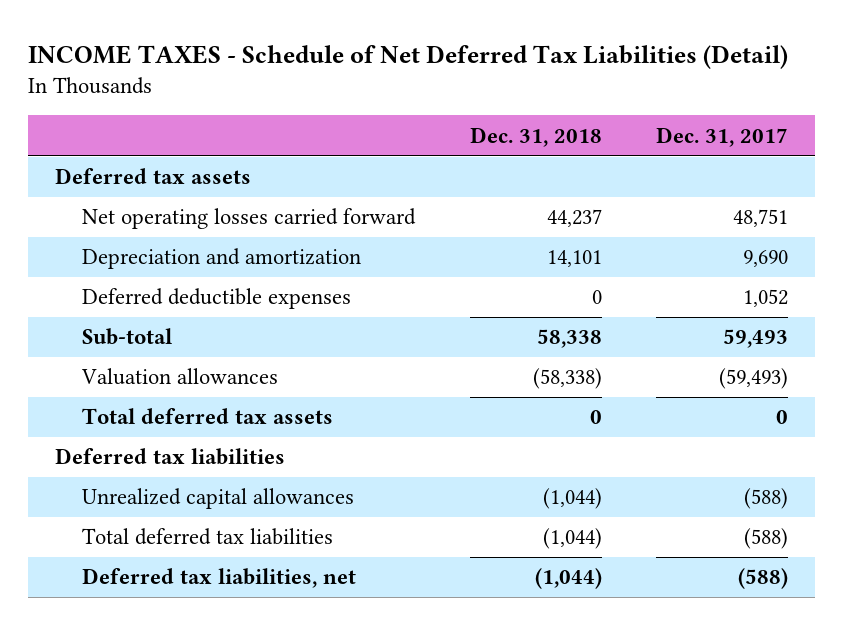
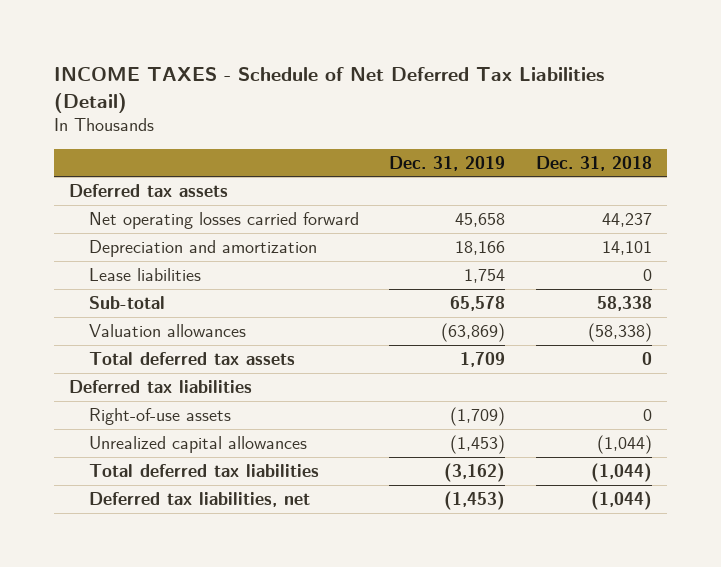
[656,126,789,147] Dec. 31, 2017 -> none
none -> [389,155,506,171] Dec. 31, 2019
[82,288,352,310] Deferred deductible expenses -> none
none -> [88,267,201,281] Lease liabilities
none -> [88,407,231,425] Right-of-use assets

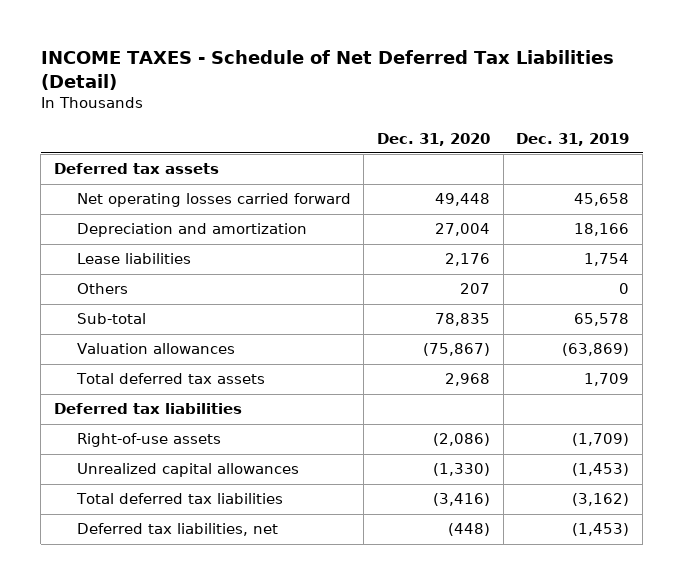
[535,155,652,171] Dec. 31, 2018 -> none
none -> [377,132,491,146] Dec. 31, 2020
none -> [76,283,128,295] Others

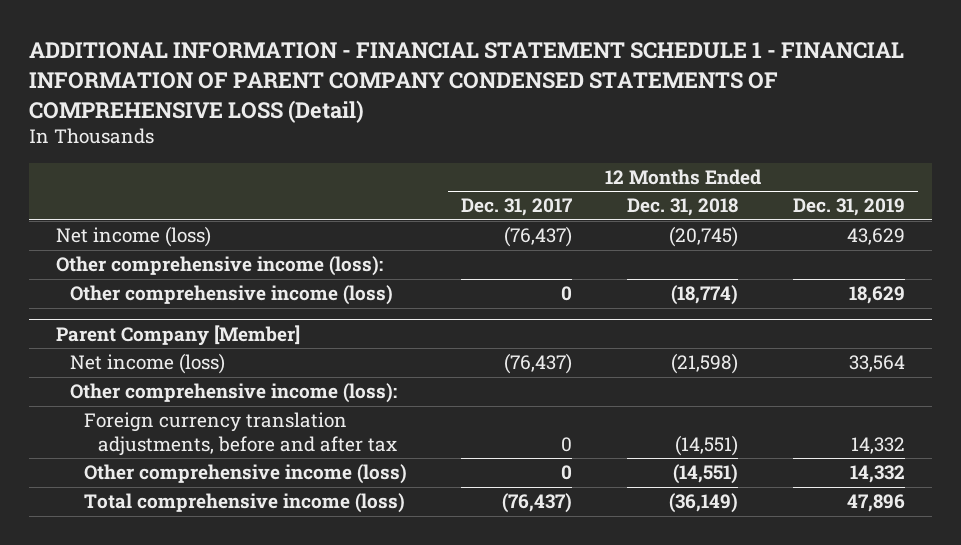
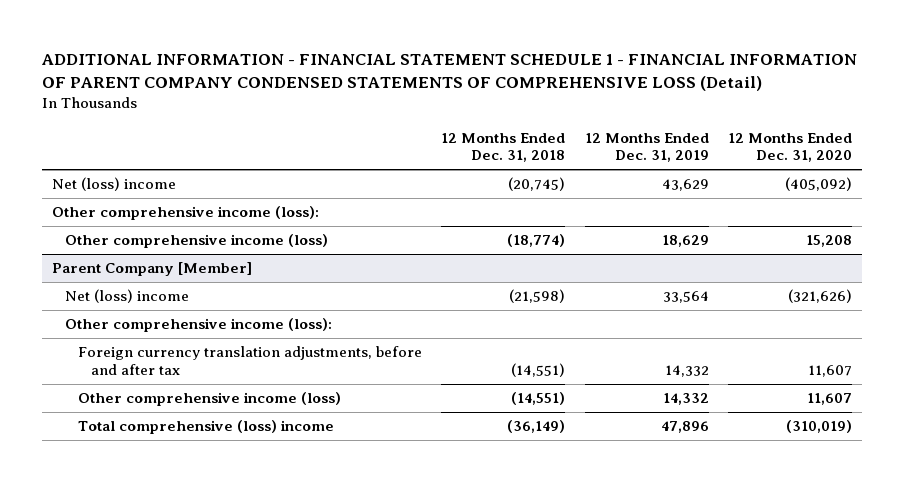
[461,198,573,217] Dec. 31, 2017 -> none
none -> [728,132,853,163] 12 Months Ended Dec. 31, 2020
[55,226,211,248] Net income (loss) -> [51,177,176,192] Net (loss) income
[69,353,225,375] Net income (loss) -> [64,289,189,304] Net (loss) income
[83,493,405,514] Total comprehensive income (loss) -> [77,420,334,435] Total comprehensive (loss) income

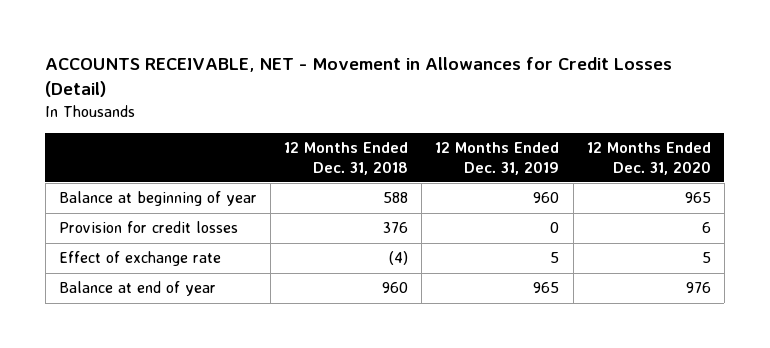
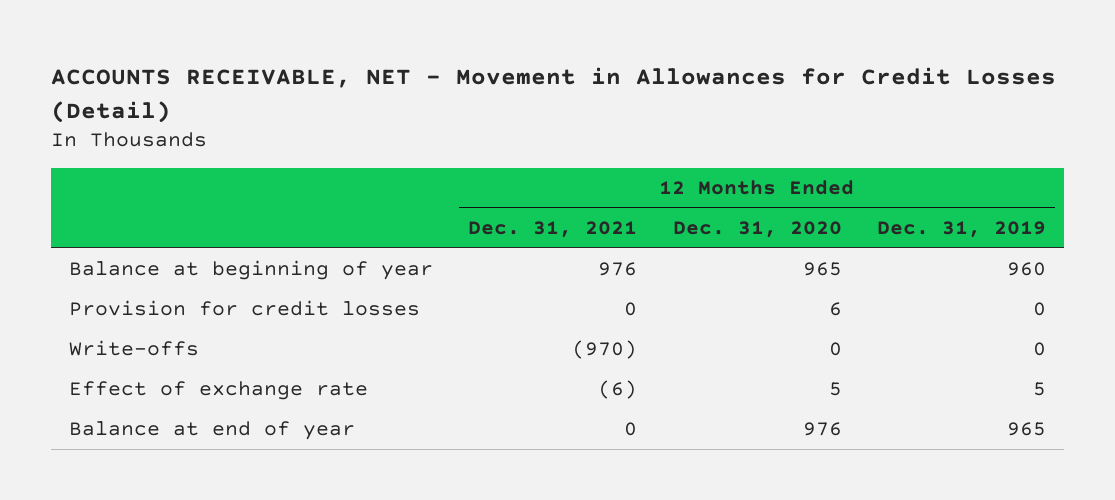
[284,141,409,175] 12 Months Ended Dec. 31, 2018 -> none
none -> [468,221,638,239] Dec. 31, 2021
none -> [68,340,199,357] Write-offs

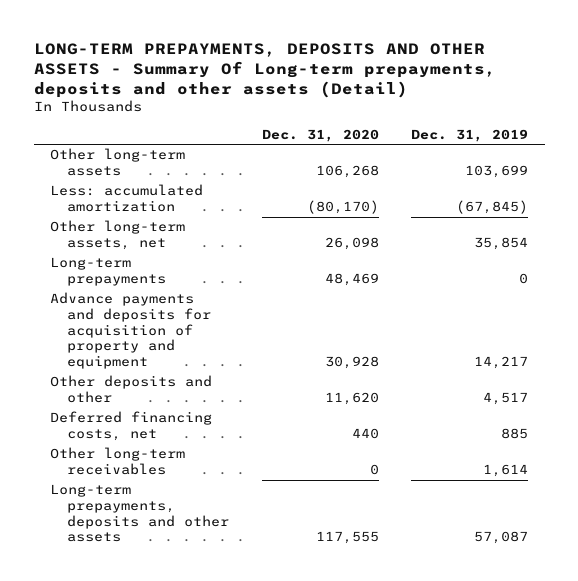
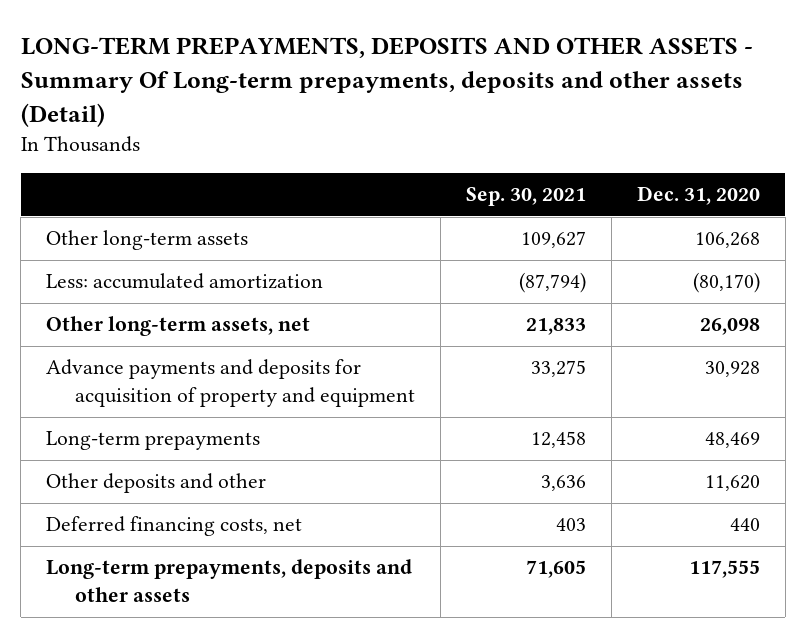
[411,128,529,142] Dec. 31, 2019 -> none
none -> [465,187,586,207] Sep. 30, 2021
[49,257,167,287] Long-term prepayments -> [46,431,261,451] Long-term prepayments
[49,447,185,476] Other long-term receivables -> none

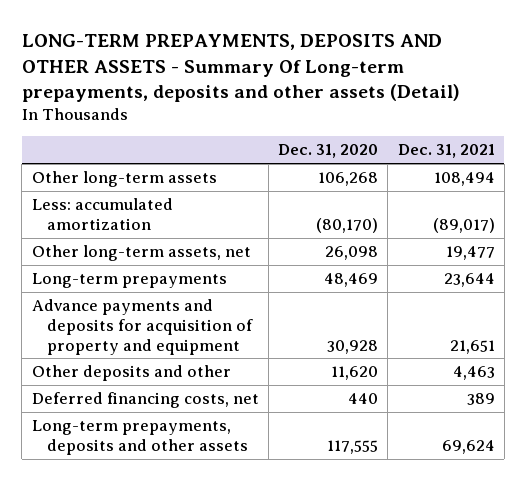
[465,187,586,207] Sep. 30, 2021 -> none
none -> [397,144,495,159] Dec. 31, 2021
[46,359,415,408] Advance payments and deposits for acquisition of property and equipment -> [31,299,253,355] Advance payments and deposits for acquisition of property and equipment

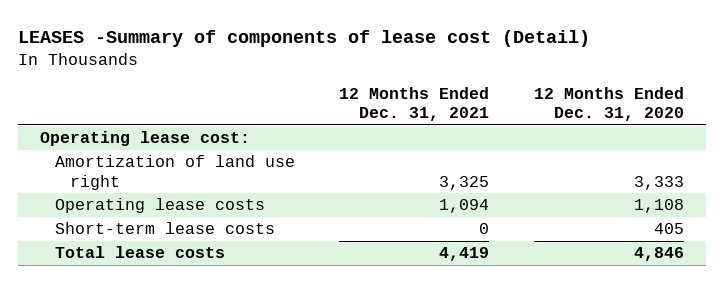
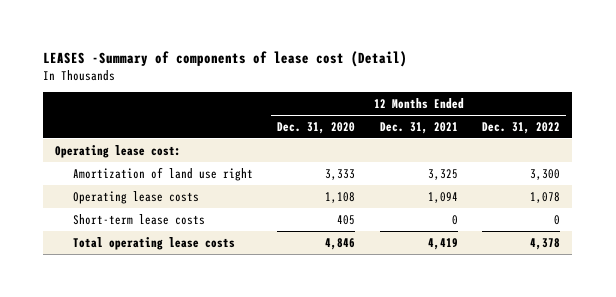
none -> [482,122,561,135] Dec. 31, 2022
[54,246,225,259] Total lease costs -> [73,236,236,250] Total operating lease costs

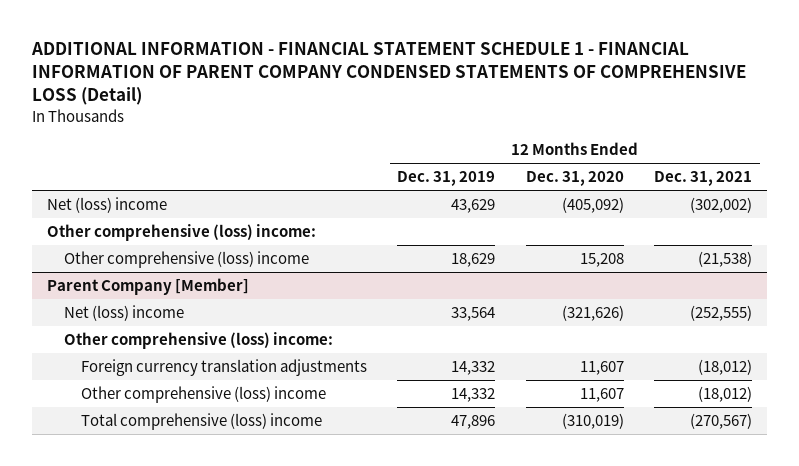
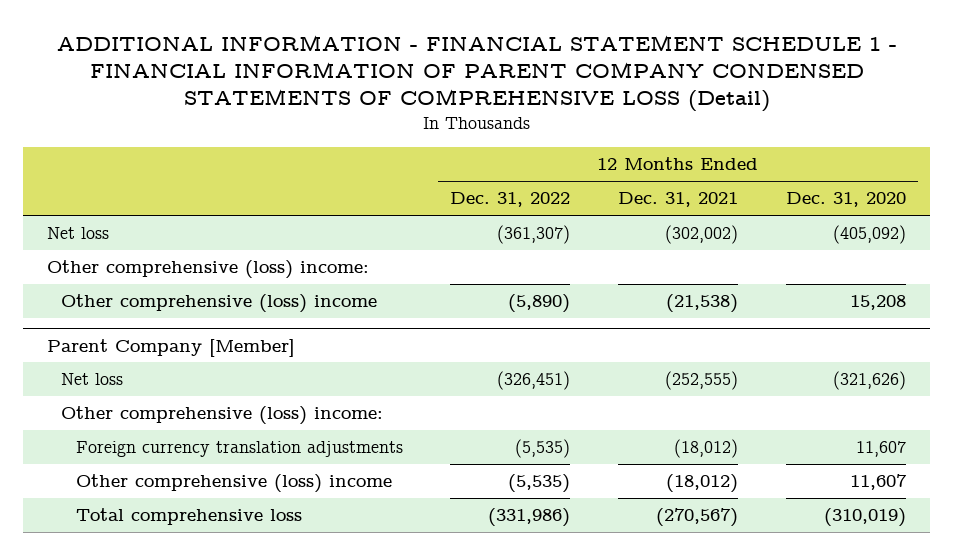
[397,171,496,187] Dec. 31, 2019 -> none
none -> [450,192,571,208] Dec. 31, 2022
[47,196,168,213] Net (loss) income -> [47,227,110,240] Net loss
[63,304,184,321] Net (loss) income -> [61,373,124,386] Net loss
[80,412,322,430] Total comprehensive (loss) income -> [75,508,302,526] Total comprehensive loss

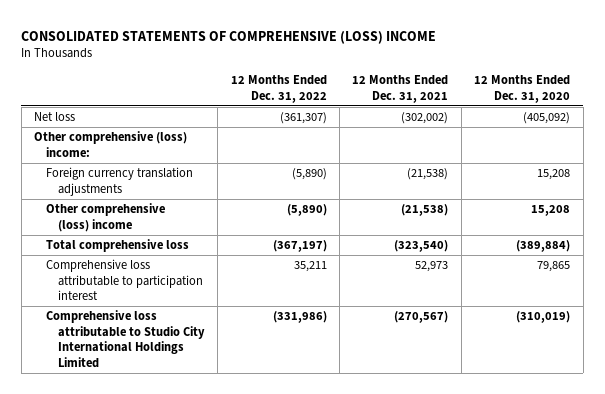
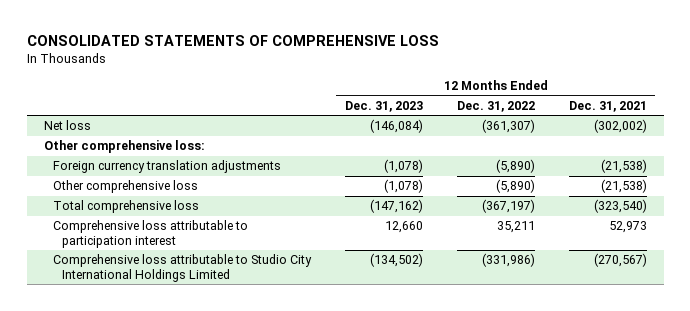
[21,30,437,44] CONSOLIDATED STATEMENTS OF COMPREHENSIVE (LOSS) INCOME -> [26,34,439,46] CONSOLIDATED STATEMENTS OF COMPREHENSIVE LOSS
[474,75,571,103] 12 Months Ended Dec. 31, 2020 -> none
none -> [344,100,423,112] Dec. 31, 2023
[34,131,188,157] Other comprehensive (loss) income: -> [43,140,205,154] Other comprehensive loss:
[46,203,166,232] Other comprehensive (loss) income -> [52,180,198,194] Other comprehensive loss

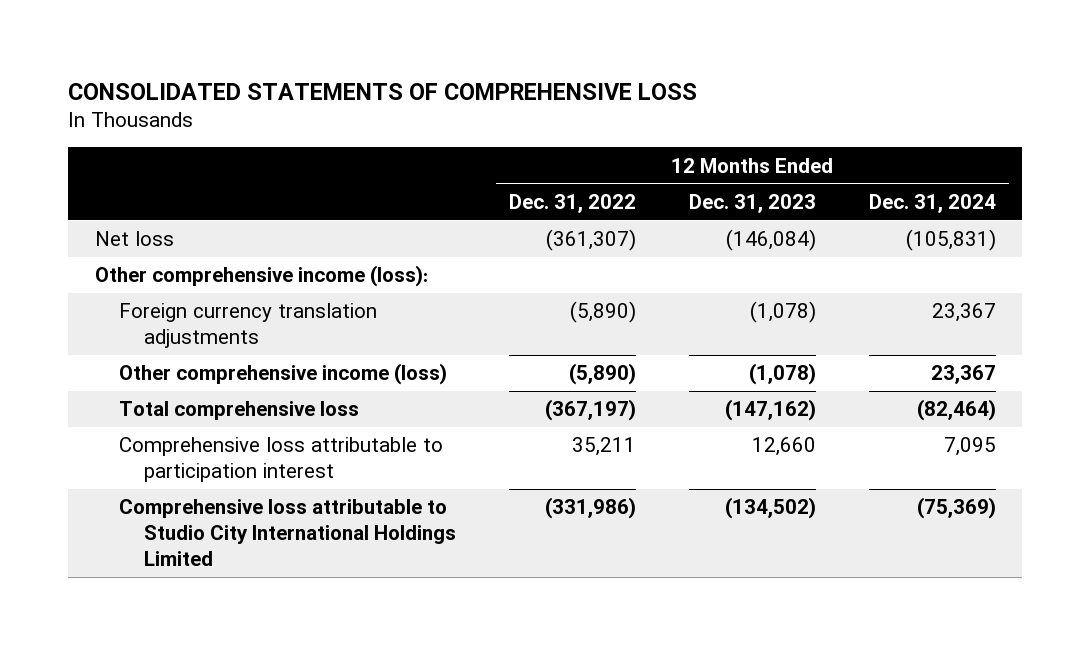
[568,100,647,112] Dec. 31, 2021 -> none
none -> [868,193,996,213] Dec. 31, 2024
[43,140,205,154] Other comprehensive loss: -> [94,265,428,288] Other comprehensive income (loss):
[52,180,198,194] Other comprehensive loss -> [119,363,448,386] Other comprehensive income (loss)

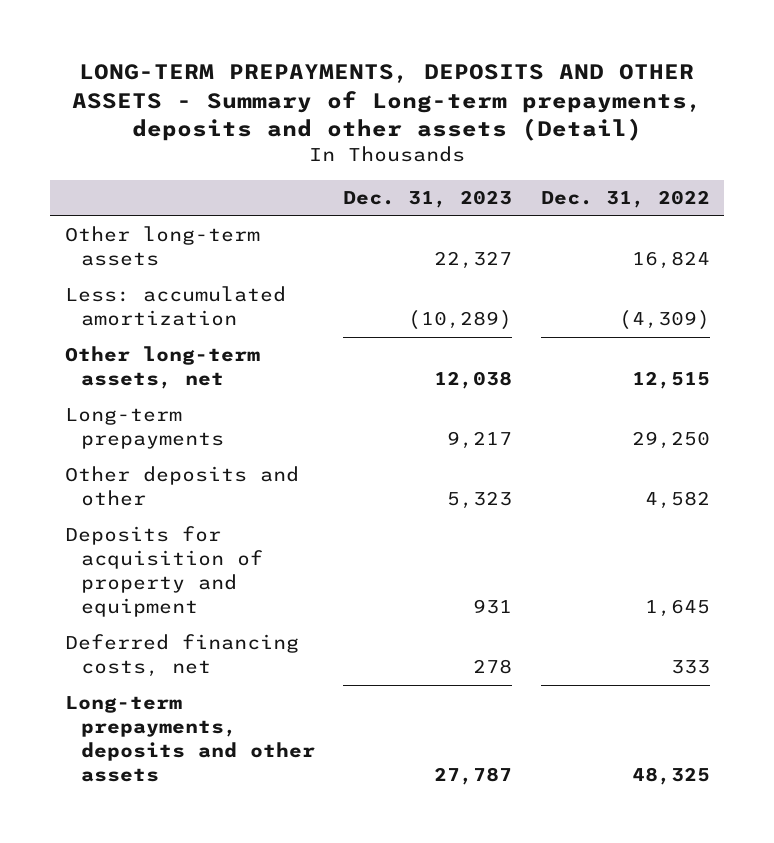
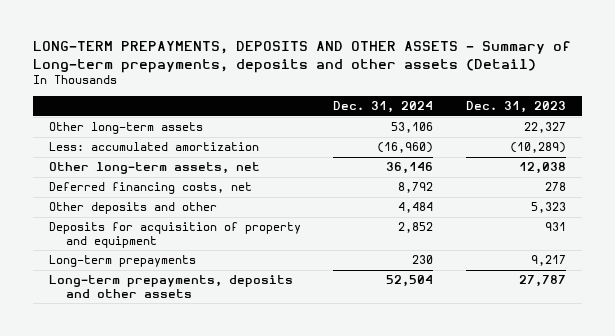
[540,190,710,209] Dec. 31, 2022 -> none
none -> [333,101,434,114] Dec. 31, 2024
[64,634,299,678] Deferred financing costs, net -> [49,182,253,195] Deferred financing costs, net
[64,408,225,450] Long-term prepayments -> [49,255,197,268] Long-term prepayments

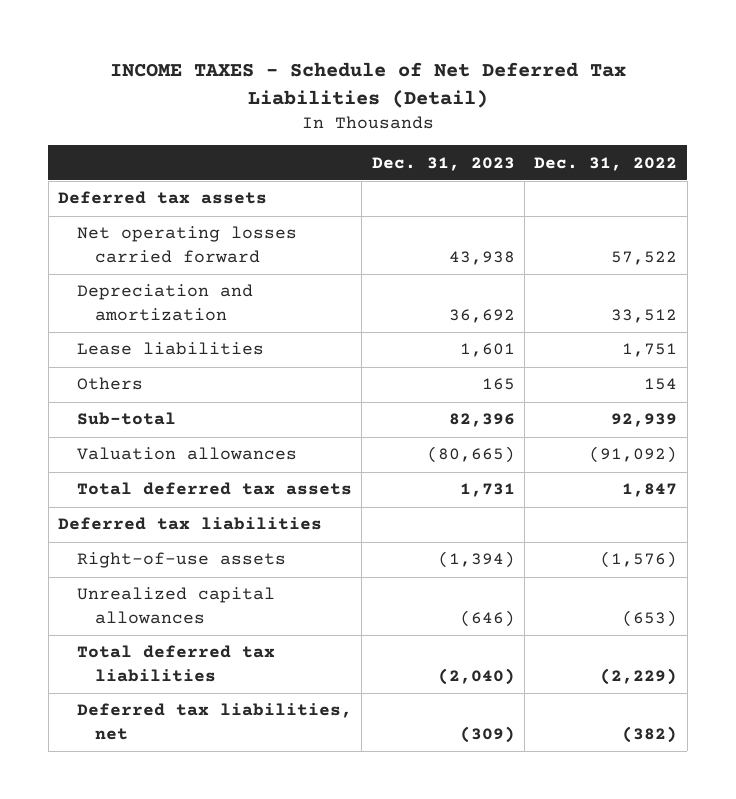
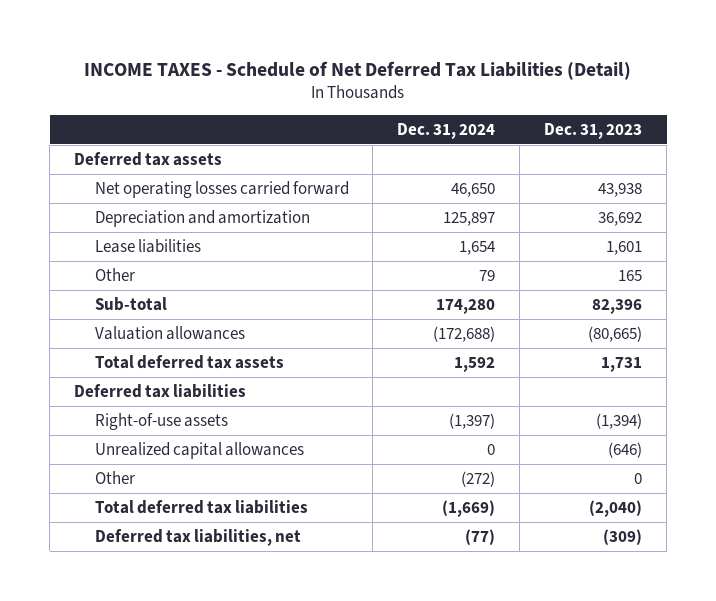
[534,156,678,171] Dec. 31, 2022 -> none
none -> [397,123,496,140] Dec. 31, 2024
[76,377,143,391] Others -> [94,267,135,281] Other
none -> [94,470,135,484] Other

